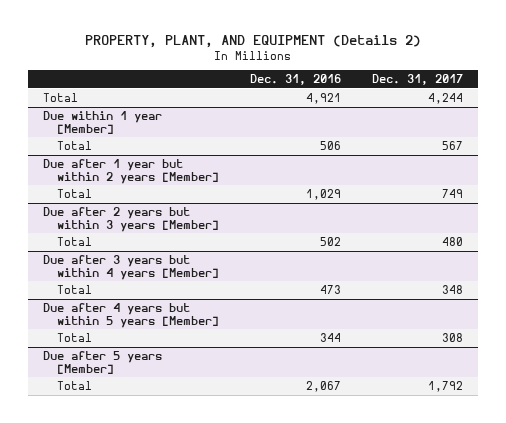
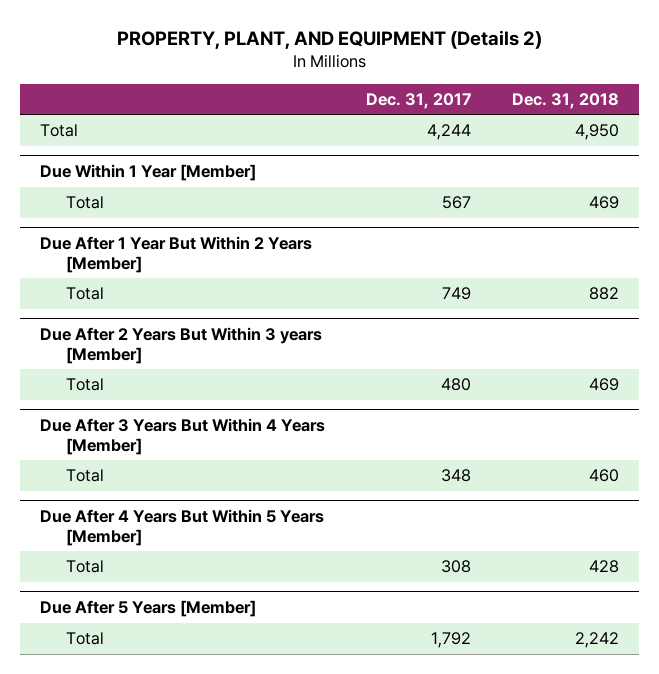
[250,74,342,86] Dec. 31, 2016 -> none
none -> [512,92,620,109] Dec. 31, 2018
[43,110,163,134] Due within 1 year [Member] -> [40,164,257,182] Due Within 1 Year [Member]
[43,158,220,184] Due after 1 year but within 2 years [Member] -> [40,236,313,273] Due After 1 Year But Within 2 Years [Member]
[43,206,220,232] Due after 2 years but within 3 years [Member] -> [40,327,323,364] Due After 2 Years But Within 3 years [Member]
[43,254,220,280] Due after 3 years but within 4 years [Member] -> [40,418,326,455] Due After 3 Years But Within 4 Years [Member]
[43,302,220,328] Due after 4 years but within 5 years [Member] -> [40,509,325,546] Due After 4 Years But Within 5 Years [Member]
[43,350,163,374] Due after 5 years [Member] -> [40,600,257,618] Due After 5 Years [Member]

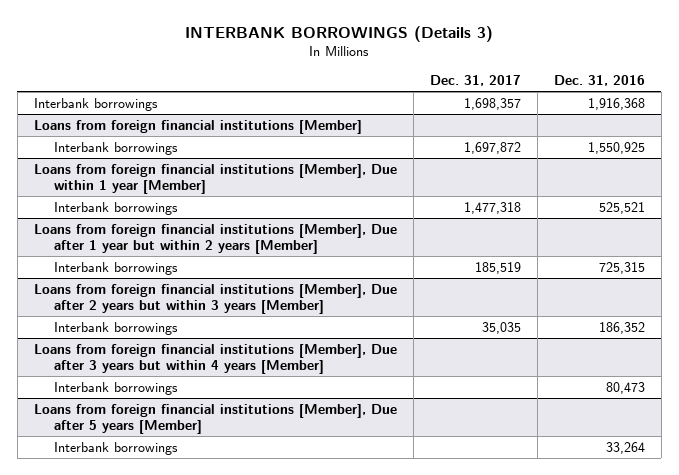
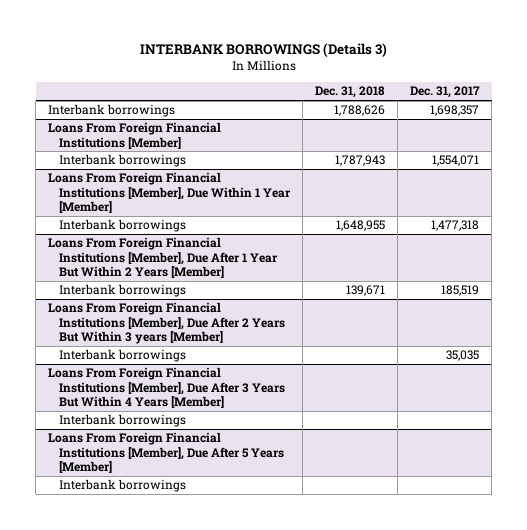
[553,74,645,86] Dec. 31, 2016 -> none
none -> [315,86,386,99] Dec. 31, 2018
[33,119,362,134] Loans from foreign financial institutions [Member] -> [48,122,222,149] Loans From Foreign Financial Institutions [Member]
[463,141,521,154] 1,697,872 -> [432,155,480,167] 1,554,071
[33,163,397,194] Loans from foreign financial institutions [Member], Due within 1 year [Member] -> [48,172,292,213] Loans From Foreign Financial Institutions [Member], Due Within 1 Year [Member]
[33,223,397,254] Loans from foreign financial institutions [Member], Due after 1 year but within 2 years [Member] -> [48,237,279,278] Loans From Foreign Financial Institutions [Member], Due After 1 Year But Within 2 Years [Member]
[33,283,397,314] Loans from foreign financial institutions [Member], Due after 2 years but within 3 years [Member] -> [48,302,286,344] Loans From Foreign Financial Institutions [Member], Due After 2 Years But Within 3 years [Member]
[33,343,397,374] Loans from foreign financial institutions [Member], Due after 3 years but within 4 years [Member] -> [48,367,286,408] Loans From Foreign Financial Institutions [Member], Due After 3 Years But Within 4 Years [Member]
[33,403,397,434] Loans from foreign financial institutions [Member], Due after 5 years [Member] -> [48,432,285,473] Loans From Foreign Financial Institutions [Member], Due After 5 Years [Member]

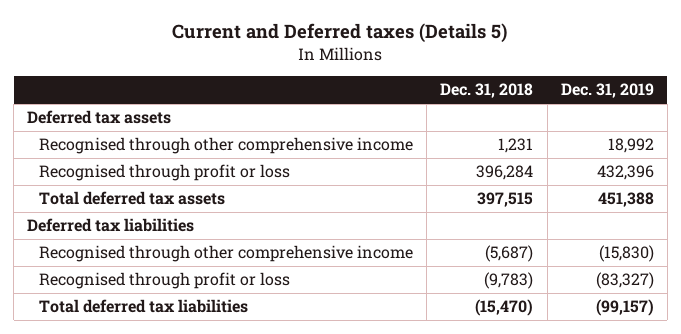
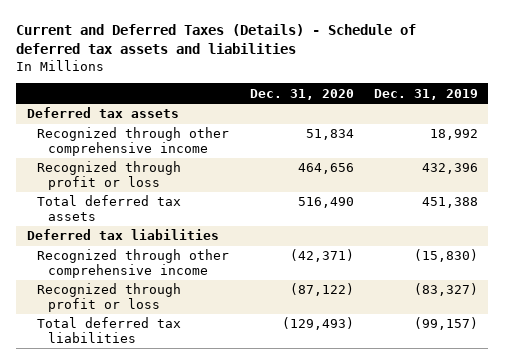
[172,23,508,44] Current and Deferred taxes (Details 5) -> [16,24,417,55] Current and Deferred Taxes (Details) - Schedule of deferred tax assets and liabilities
[440,83,534,99] Dec. 31, 2018 -> none
none -> [249,88,354,100] Dec. 31, 2020
[39,137,414,155] Recognised through other comprehensive income -> [37,127,230,156] Recognized through other comprehensive income
[39,164,291,182] Recognised through profit or loss -> [37,161,182,190] Recognized through profit or loss
[39,245,414,263] Recognised through other comprehensive income -> [37,249,230,278] Recognized through other comprehensive income
[39,272,291,290] Recognised through profit or loss -> [37,283,182,312] Recognized through profit or loss

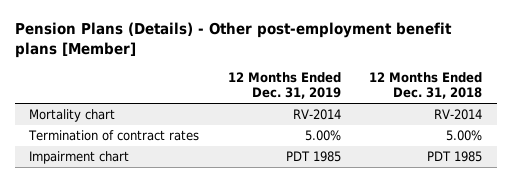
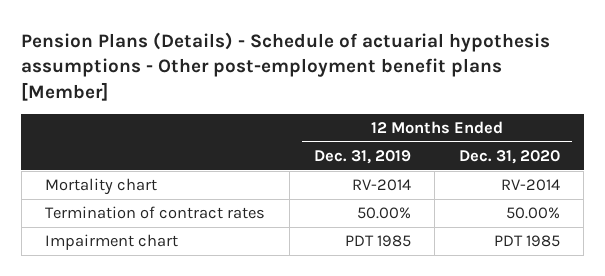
[14,22,452,58] Pension Plans (Details) - Other post-employment benefit plans [Member] -> [21,31,551,101] Pension Plans (Details) - Schedule of actuarial hypothesis assumptions - Other post-employment benefit plans [Member]
[369,71,483,100] 12 Months Ended Dec. 31, 2018 -> none
none -> [458,149,560,164] Dec. 31, 2020
[304,130,341,142] 5.00% -> [356,207,411,220] 50.00%

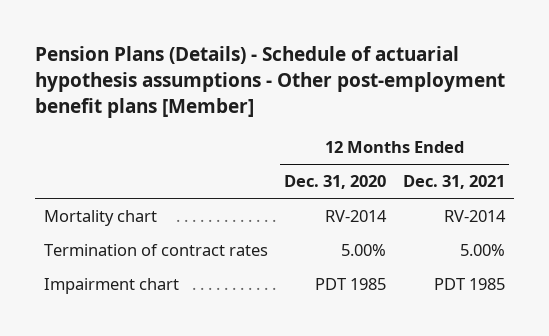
[313,149,411,164] Dec. 31, 2019 -> none
none -> [403,175,506,190] Dec. 31, 2021
[505,207,560,220] 50.00% -> [341,244,387,257] 5.00%

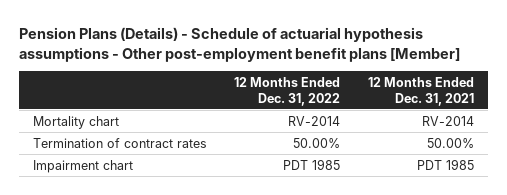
[284,175,387,190] Dec. 31, 2020 -> none
none -> [234,77,341,106] 12 Months Ended Dec. 31, 2022
[460,244,506,257] 5.00% -> [426,137,474,148] 50.00%

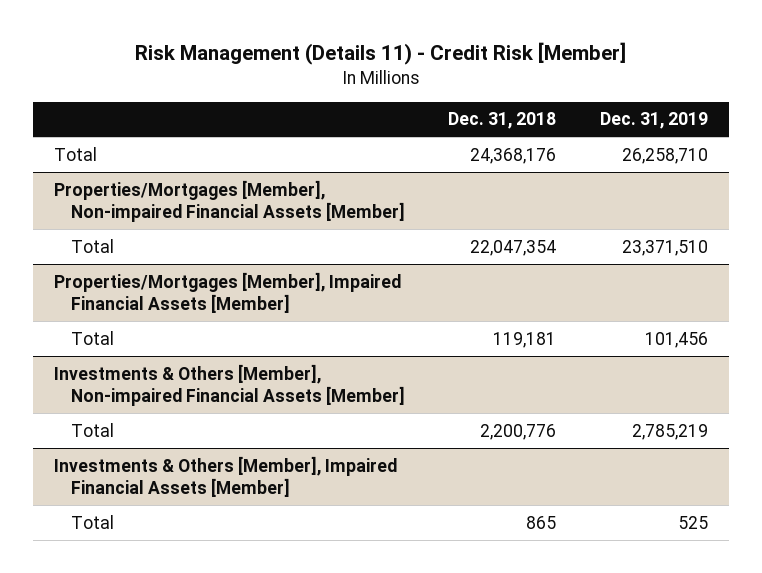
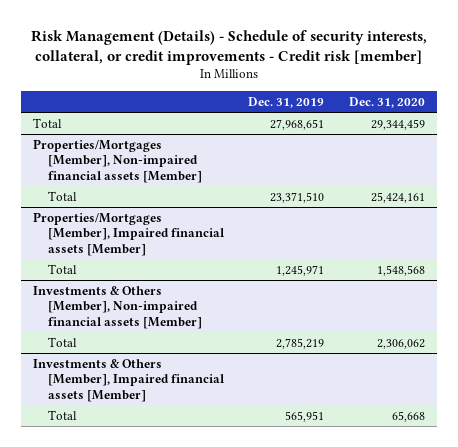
[134,42,626,66] Risk Management (Details 11) - Credit Risk [Member] -> [30,29,427,65] Risk Management (Details) - Schedule of security interests, collateral, or credit improvements - Credit risk [member]
[448,112,557,130] Dec. 31, 2018 -> none
none -> [348,96,425,108] Dec. 31, 2020
[621,147,708,164] 26,258,710 -> [270,118,325,130] 27,968,651
[54,179,406,223] Properties/Mortgages [Member], Non-impaired Financial Assets [Member] -> [33,138,202,183] Properties/Mortgages [Member], Non-impaired financial assets [Member]
[54,271,402,314] Properties/Mortgages [Member], Impaired Financial Assets [Member] -> [33,211,225,256] Properties/Mortgages [Member], Impaired financial assets [Member]
[644,331,708,348] 101,456 -> [276,264,325,276] 1,245,971
[54,363,406,407] Investments & Others [Member], Non-impaired Financial Assets [Member] -> [33,285,202,329] Investments & Others [Member], Non-impaired financial assets [Member]
[54,455,398,498] Investments & Others [Member], Impaired Financial Assets [Member] -> [33,358,225,402] Investments & Others [Member], Impaired financial assets [Member]
[677,515,708,529] 525 -> [285,410,325,422] 565,951

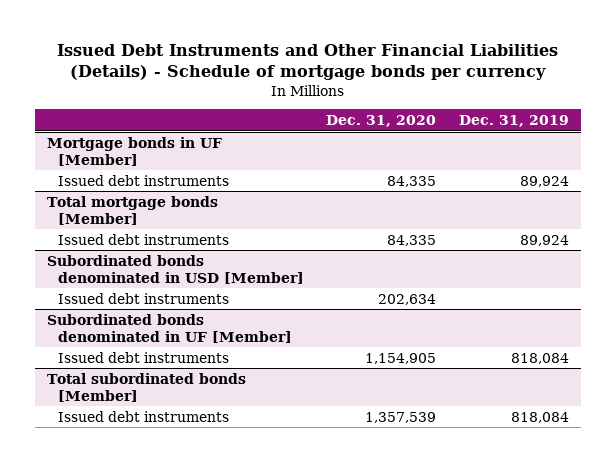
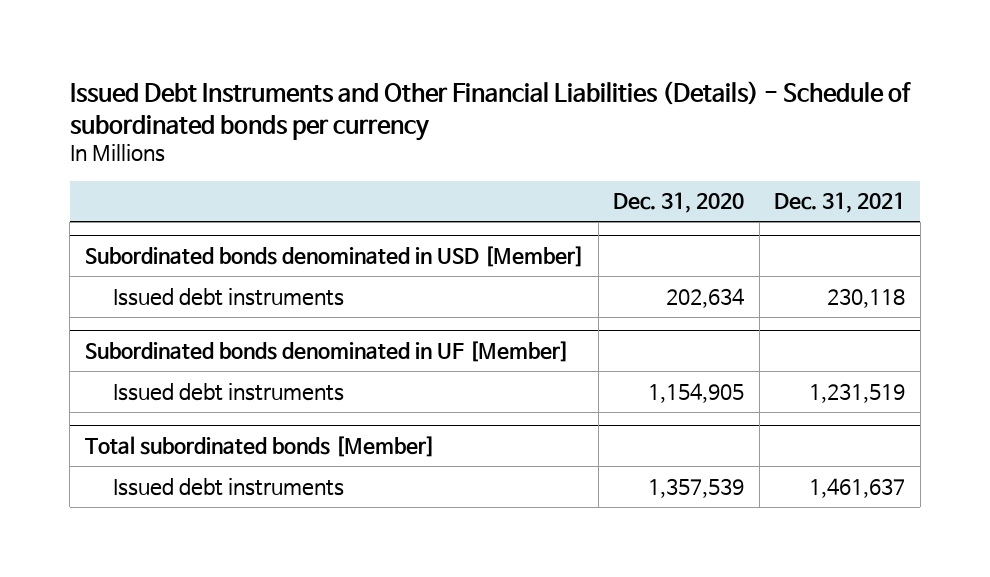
[57,44,559,81] Issued Debt Instruments and Other Financial Liabilities (Details) - Schedule of mortgage bonds per currency -> [69,81,911,141] Issued Debt Instruments and Other Financial Liabilities (Details) - Schedule of subordinated bonds per currency
[459,114,570,127] Dec. 31, 2019 -> none
none -> [774,192,906,214] Dec. 31, 2021
[46,136,222,166] Mortgage bonds in UF [Member] -> none
[57,174,229,186] Issued debt instruments -> none
[46,195,218,225] Total mortgage bonds [Member] -> none
[57,233,229,245] Issued debt instruments -> none

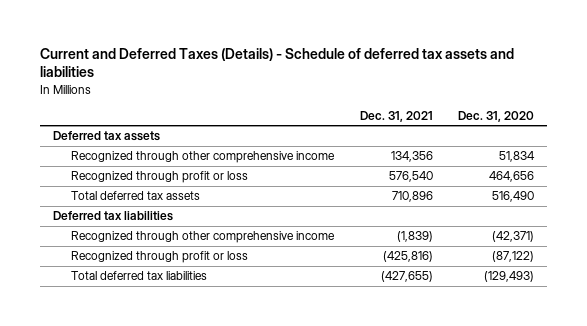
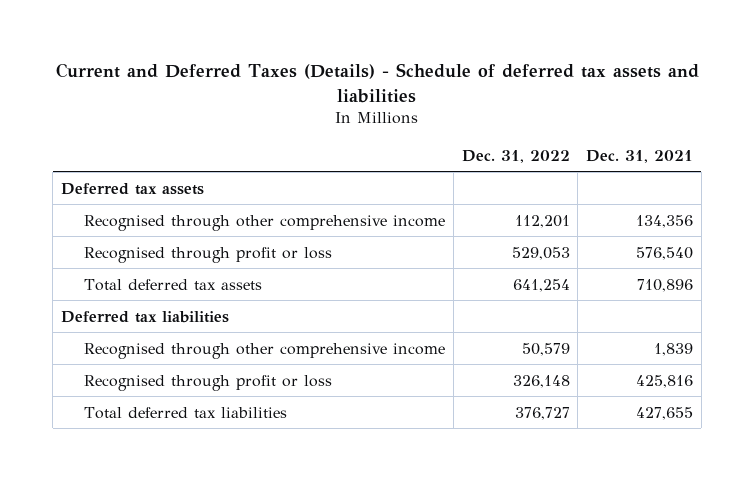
[458,110,535,122] Dec. 31, 2020 -> none
none -> [461,149,570,163] Dec. 31, 2022
[71,151,336,164] Recognized through other comprehensive income -> [84,214,446,231] Recognised through other comprehensive income
[71,171,249,184] Recognized through profit or loss -> [84,246,333,263] Recognised through profit or loss
[71,231,336,244] Recognized through other comprehensive income -> [84,342,446,359] Recognised through other comprehensive income
[396,231,433,243] (1,839) -> [654,342,694,356] 1,839
[71,251,249,264] Recognized through profit or loss -> [84,374,333,391] Recognised through profit or loss
[382,251,433,263] (425,816) -> [636,374,694,388] 425,816
[380,271,433,283] (427,655) -> [636,406,694,420] 427,655

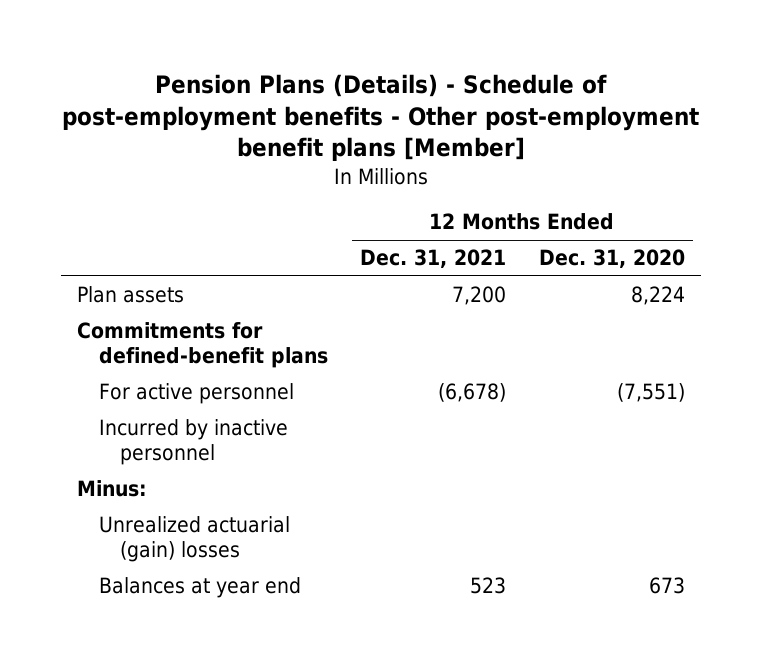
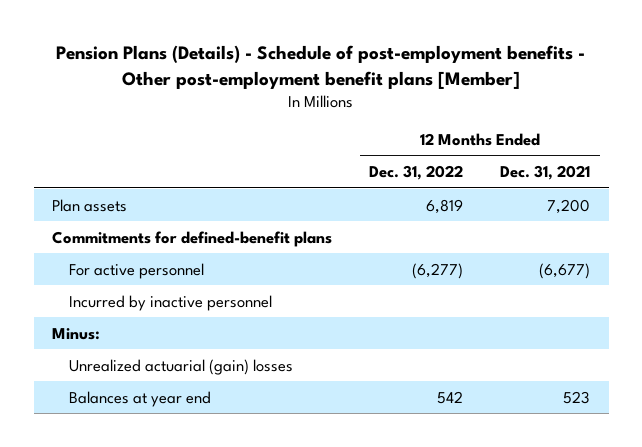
[538,249,685,269] Dec. 31, 2020 -> none
none -> [369,165,464,181] Dec. 31, 2022
[438,383,507,403] (6,678) -> [539,262,591,279] (6,677)

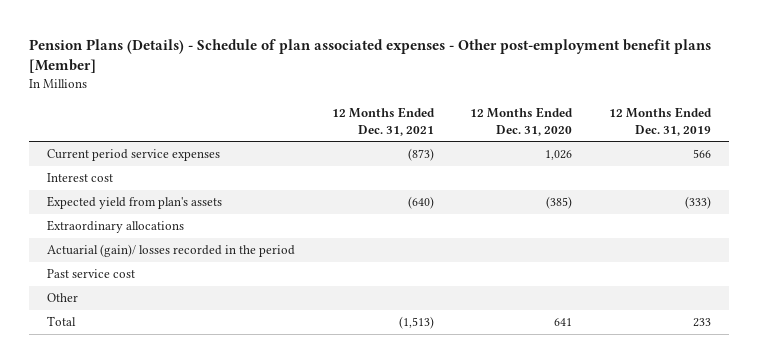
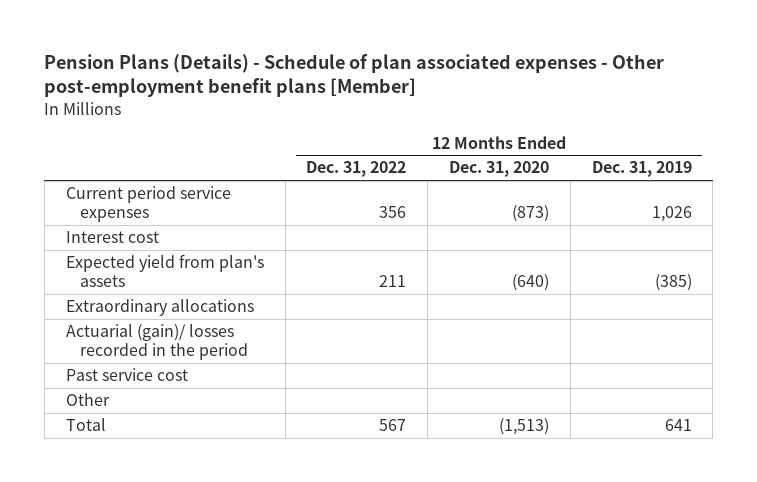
[331,107,435,136] 12 Months Ended Dec. 31, 2021 -> none
none -> [306,161,407,178] Dec. 31, 2022
[545,150,573,161] 1,026 -> [511,205,549,223] (873)
[692,149,711,159] 566 -> [651,206,692,223] 1,026
[546,196,573,210] (385) -> [511,274,549,292] (640)
[684,196,711,210] (333) -> [654,274,692,292] (385)
[554,318,573,327] 641 -> [498,418,549,436] (1,513)
[692,318,711,328] 233 -> [664,419,692,432] 641

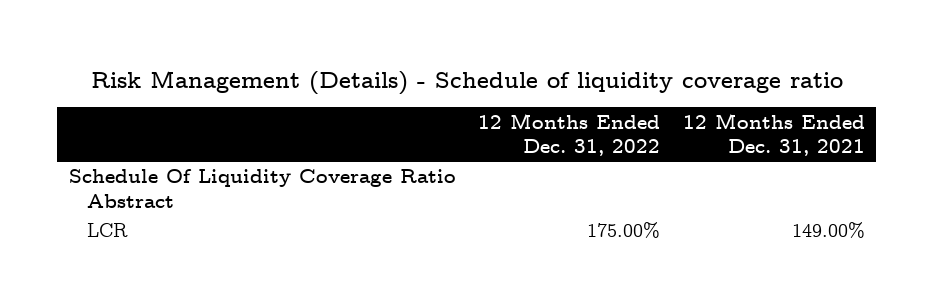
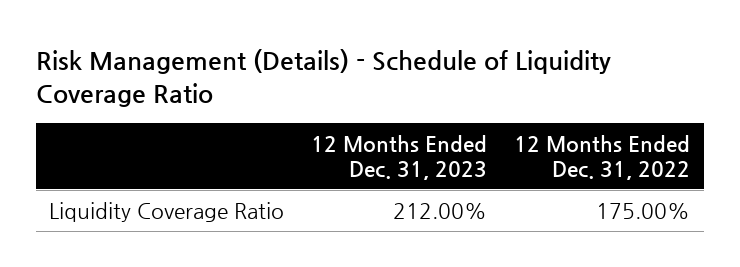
[90,70,843,95] Risk Management (Details) - Schedule of liquidity coverage ratio -> [36,48,612,107] Risk Management (Details) - Schedule of Liquidity Coverage Ratio
[682,112,865,157] 12 Months Ended Dec. 31, 2021 -> none
none -> [311,134,488,180] 12 Months Ended Dec. 31, 2023
[68,169,456,209] Schedule Of Liquidity Coverage Ratio Abstract -> none
[87,223,129,238] LCR -> [49,201,285,222] Liquidity Coverage Ratio

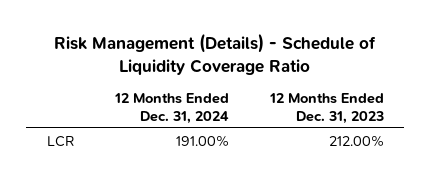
[514,134,691,180] 12 Months Ended Dec. 31, 2022 -> none
none -> [114,93,230,125] 12 Months Ended Dec. 31, 2024
[49,201,285,222] Liquidity Coverage Ratio -> [46,135,75,147] LCR

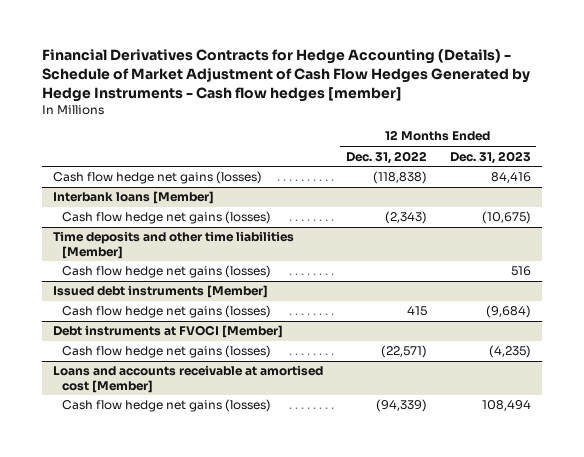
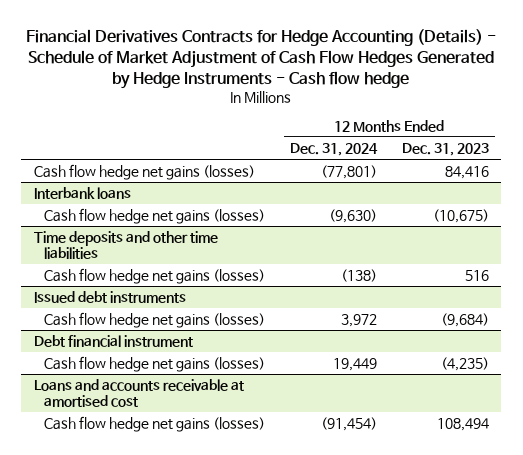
[41,49,530,102] Financial Derivatives Contracts for Hedge Accounting (Details) - Schedule of Market Adjustment of Cash Flow Hedges Generated by Hedge Instruments - Cash flow hedges [member] -> [26,29,497,89] Financial Derivatives Contracts for Hedge Accounting (Details) - Schedule of Market Adjustment of Cash Flow Hedges Generated by Hedge Instruments - Cash flow hedge
[345,150,427,164] Dec. 31, 2022 -> none
none -> [289,142,378,156] Dec. 31, 2024
[53,191,215,205] Interbank loans [Member] -> [33,186,131,199] Interbank loans
[53,231,295,259] Time deposits and other time liabilities [Member] -> [33,230,218,259] Time deposits and other time liabilities
[53,285,269,299] Issued debt instruments [Member] -> [33,290,186,303] Issued debt instruments
[53,325,284,339] Debt instruments at FVOCI [Member] -> [33,334,193,347] Debt financial instrument
[53,365,324,393] Loans and accounts receivable at amortised cost [Member] -> [33,378,244,407] Loans and accounts receivable at amortised cost

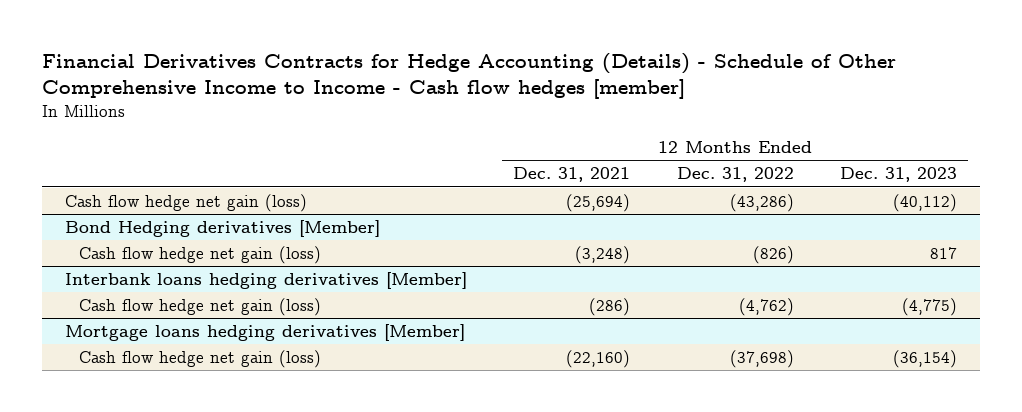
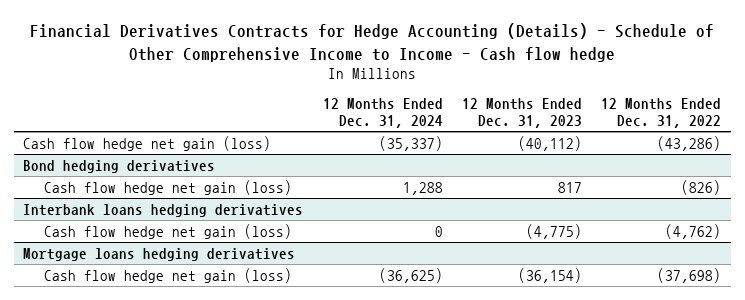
[41,53,896,100] Financial Derivatives Contracts for Hedge Accounting (Details) - Schedule of Other Comprehensive Income to Income - Cash flow hedges [member] -> [30,23,715,62] Financial Derivatives Contracts for Hedge Accounting (Details) - Schedule of Other Comprehensive Income to Income - Cash flow hedge
[513,167,631,183] Dec. 31, 2021 -> none
none -> [322,98,443,128] 12 Months Ended Dec. 31, 2024
[64,219,380,237] Bond Hedging derivatives [Member] -> [23,159,216,173] Bond hedging derivatives
[64,271,467,289] Interbank loans hedging derivatives [Member] -> [23,203,304,217] Interbank loans hedging derivatives
[64,323,465,341] Mortgage loans hedging derivatives [Member] -> [23,247,296,261] Mortgage loans hedging derivatives

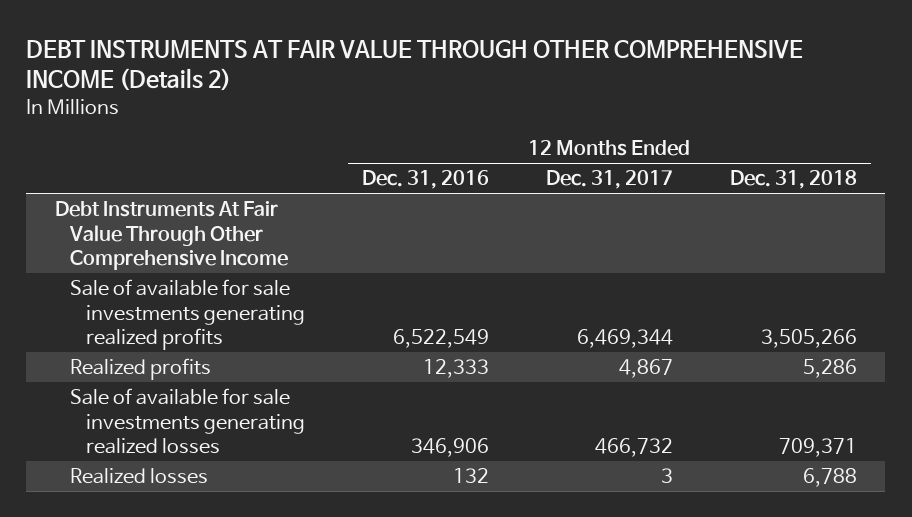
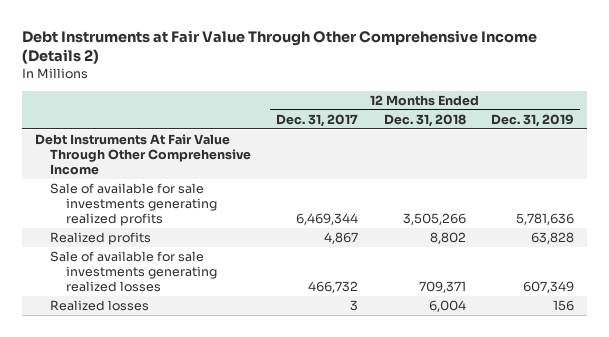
[26,39,804,92] DEBT INSTRUMENTS AT FAIR VALUE THROUGH OTHER COMPREHENSIVE INCOME (Details 2) -> [22,29,538,65] Debt Instruments at Fair Value Through Other Comprehensive Income (Details 2)
[361,170,489,190] Dec. 31, 2016 -> none
none -> [490,113,574,127] Dec. 31, 2019
[802,358,857,378] 5,286 -> [429,232,466,245] 8,802
[802,467,857,487] 6,788 -> [428,300,466,313] 6,004

